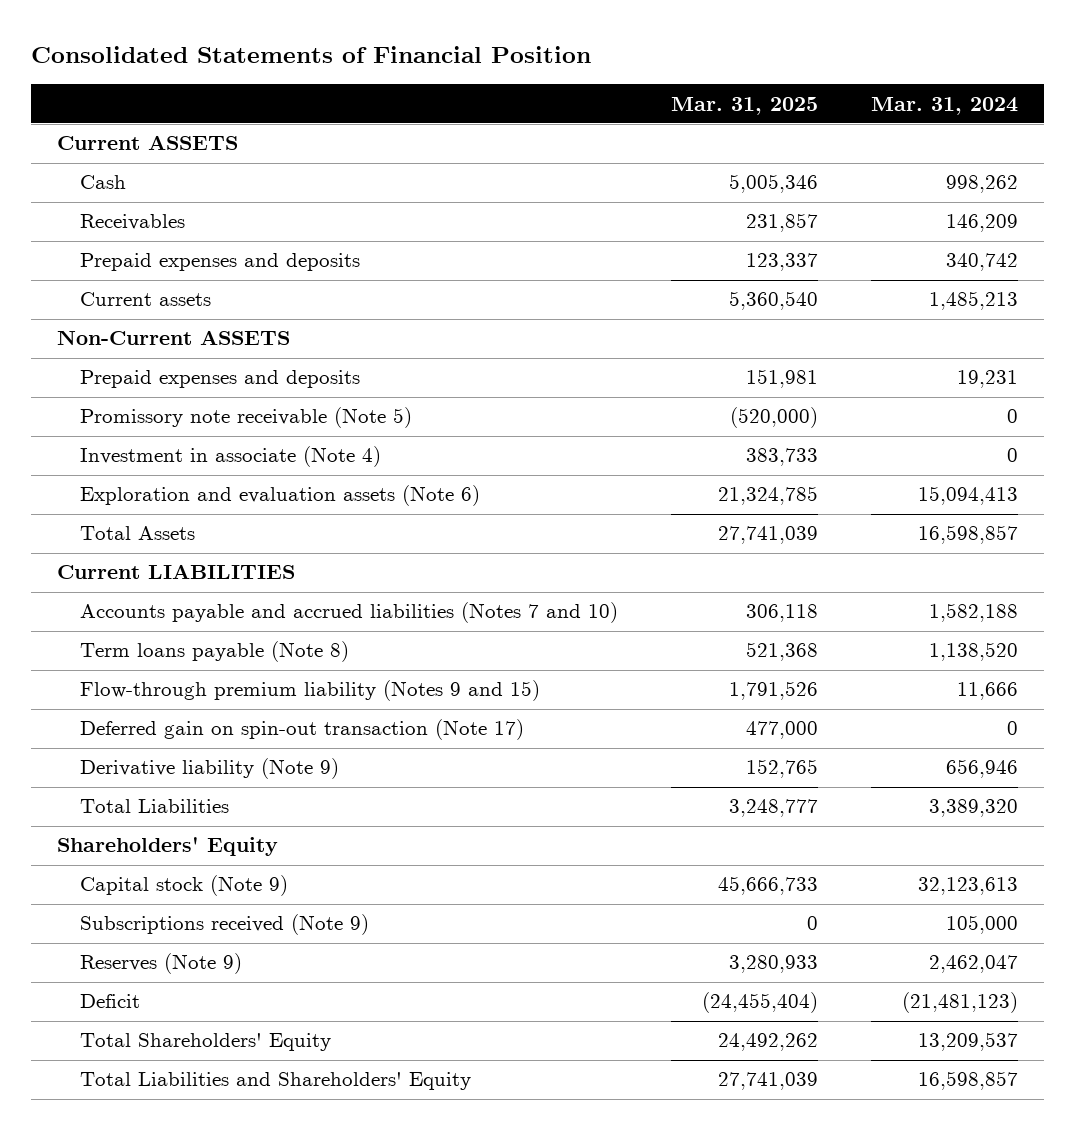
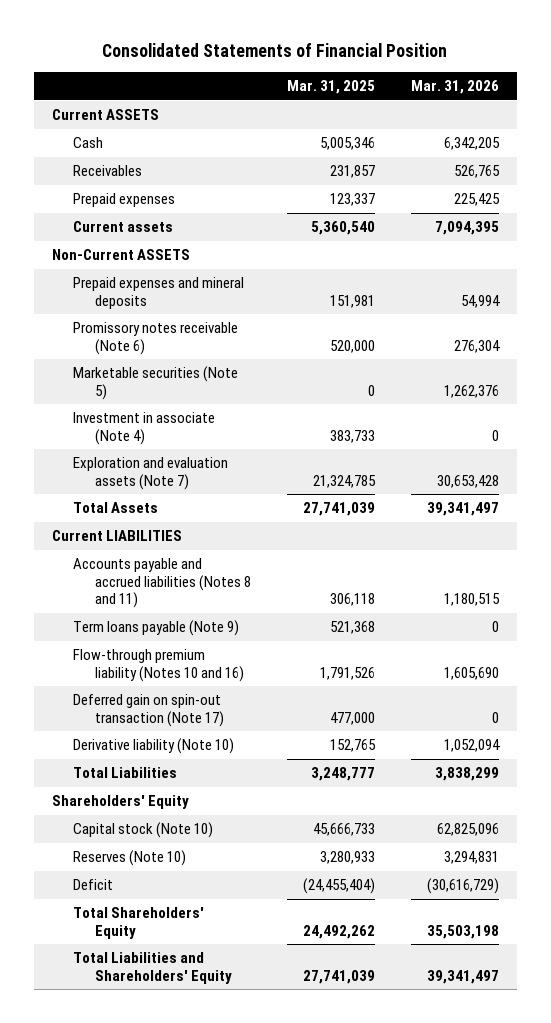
[870,96,1018,115] Mar. 31, 2024 -> none
none -> [410,80,499,95] Mar. 31, 2026
[79,253,360,272] Prepaid expenses and deposits -> [73,193,176,208] Prepaid expenses
[79,370,360,389] Prepaid expenses and deposits -> [73,277,245,309] Prepaid expenses and mineral deposits
[79,407,412,429] Promissory note receivable (Note 5) -> [73,322,239,355] Promissory notes receivable (Note 6)
[729,407,818,429] (520,000) -> [329,339,375,353] 520,000
none -> [73,366,239,400] Marketable securities (Note 5)
[79,485,480,507] Exploration and evaluation assets (Note 6) -> [73,457,229,490] Exploration and evaluation assets (Note 7)
[79,602,618,624] Accounts payable and accrued liabilities (Notes 7 and 10) -> [73,558,251,609] Accounts payable and accrued liabilities (Notes 8 and 11)
[79,641,349,663] Term loans payable (Note 8) -> [73,620,240,637] Term loans payable (Note 9)
[79,680,540,702] Flow-through premium liability (Notes 9 and 15) -> [73,649,244,682] Flow-through premium liability (Notes 10 and 16)
[79,758,339,780] Derivative liability (Note 9) -> [73,738,235,755] Derivative liability (Note 10)
[79,914,369,936] Subscriptions received (Note 9) -> none
[79,875,288,897] Capital stock (Note 9) -> [73,822,214,839] Capital stock (Note 10)
[79,953,242,975] Reserves (Note 9) -> [73,850,187,867] Reserves (Note 10)

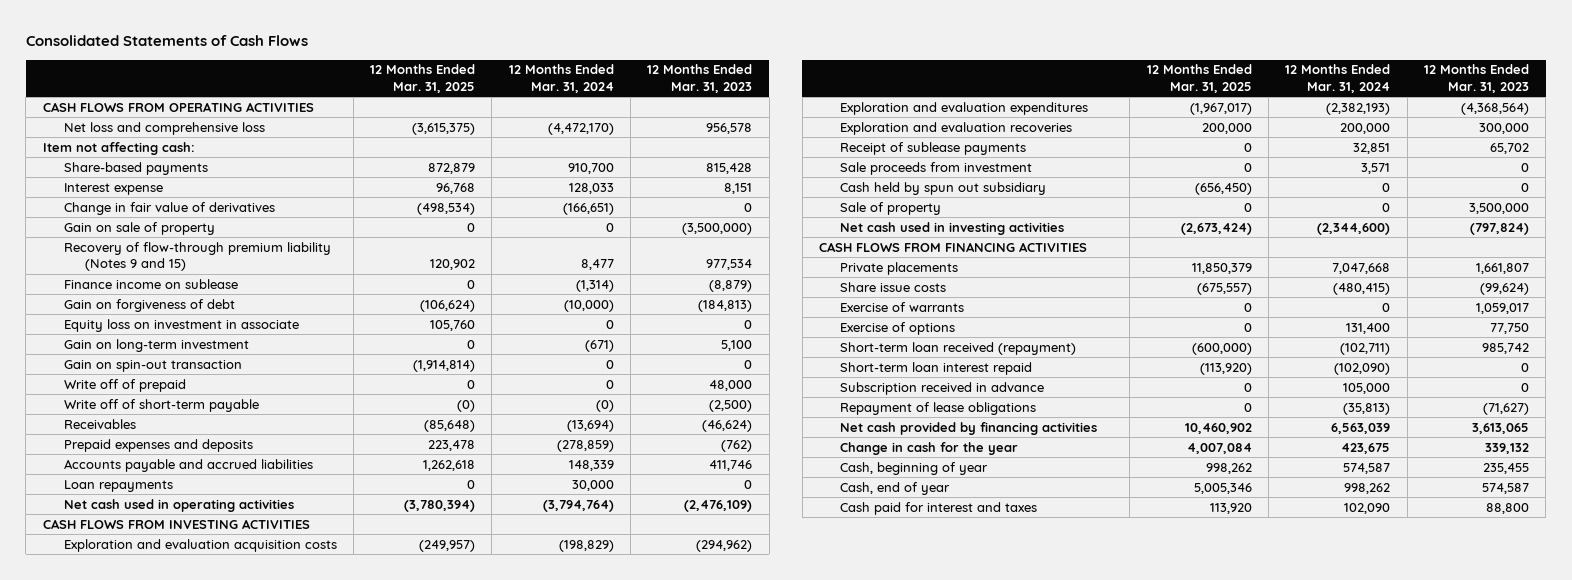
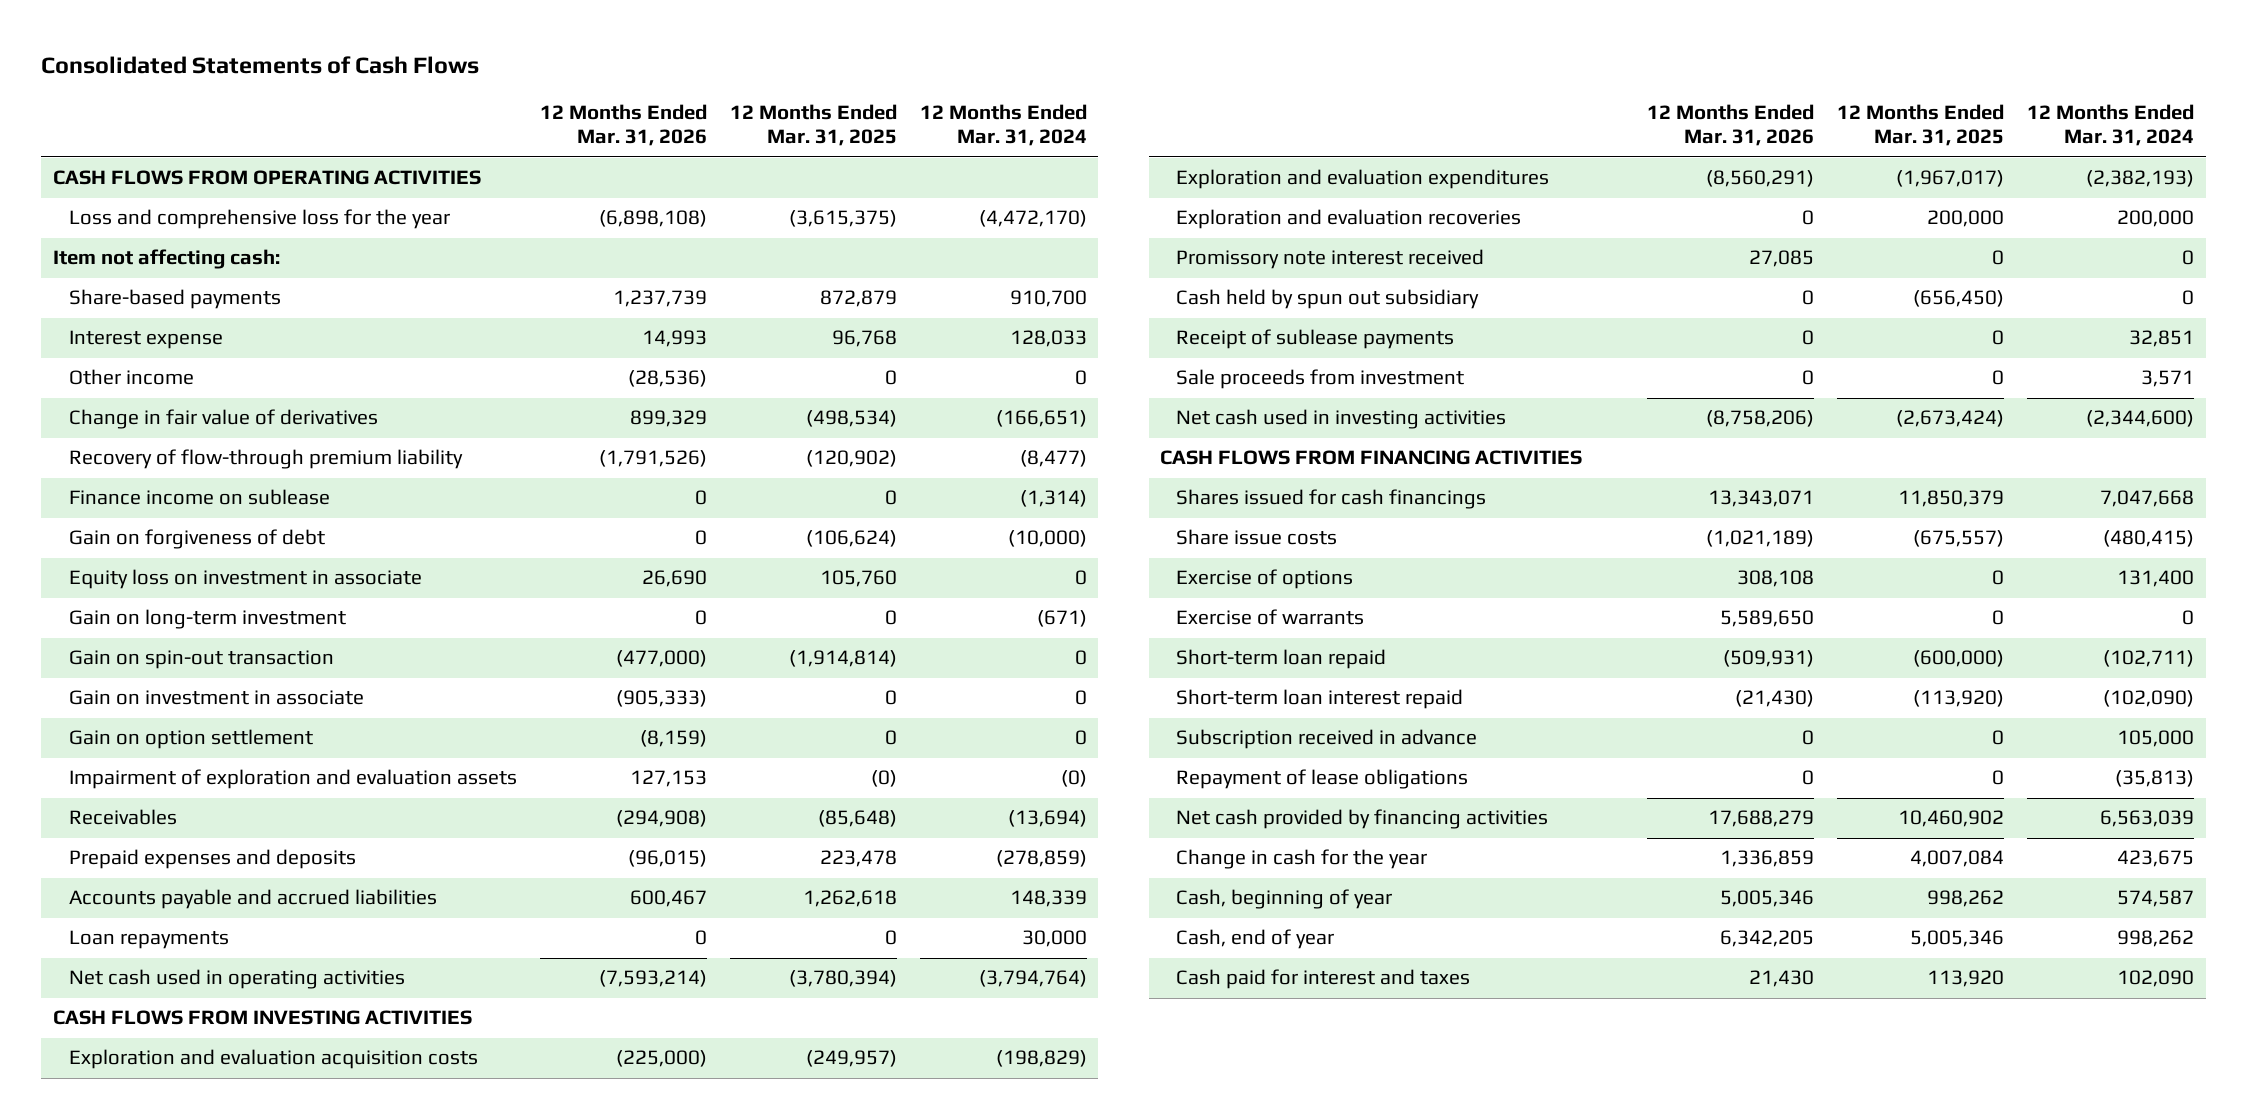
[647,64,753,93] 12 Months Ended Mar. 31, 2023 -> none
none -> [539,104,707,147] 12 Months Ended Mar. 31, 2026
[63,121,265,135] Net loss and comprehensive loss -> [68,209,450,230] Loss and comprehensive loss for the year
none -> [68,369,194,386] Other income
[63,221,215,235] Gain on sale of property -> none
[63,241,331,272] Recovery of flow-through premium liability (Notes 9 and 15) -> [68,449,463,470] Recovery of flow-through premium liability
[430,259,476,271] 120,902 -> [805,450,897,468] (120,902)
[580,259,614,271] 8,477 -> [1019,450,1087,468] (8,477)
[63,378,186,392] Write off of prepaid -> none
[63,398,259,412] Write off of short-term payable -> none
none -> [68,690,364,706] Gain on investment in associate
none -> [68,729,313,750] Gain on option settlement
none -> [68,769,517,790] Impairment of exploration and evaluation assets
none -> [1176,249,1485,270] Promissory note interest received
[840,181,1047,195] Cash held by spun out subsidiary -> [1176,289,1480,310] Cash held by spun out subsidiary
[840,201,942,215] Sale of property -> none
[840,261,959,275] Private placements -> [1176,489,1487,510] Shares issued for cash financings
[840,301,965,312] Exercise of warrants -> [1176,609,1365,626] Exercise of warrants
[840,341,1077,355] Short-term loan received (repayment) -> [1176,649,1387,670] Short-term loan repaid

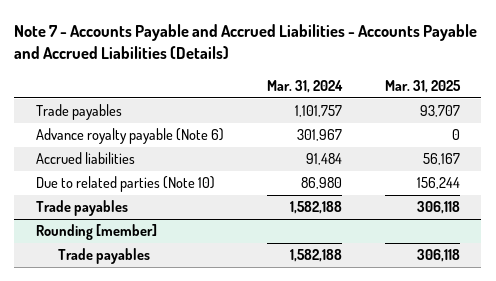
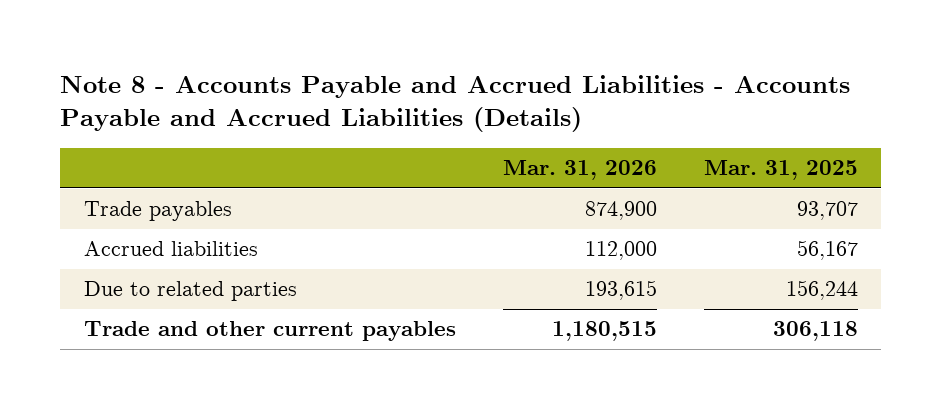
[14,23,478,60] Note 7 - Accounts Payable and Accrued Liabilities - Accounts Payable and Accrued Liabilities (Details) -> [59,75,850,133] Note 8 - Accounts Payable and Accrued Liabilities - Accounts Payable and Accrued Liabilities (Details)
[266,80,343,94] Mar. 31, 2024 -> none
none -> [502,160,657,181] Mar. 31, 2026
[35,128,224,145] Advance royalty payable (Note 6) -> none
[35,224,157,241] Rounding [member] -> none
[58,248,151,265] Trade payables -> none
[35,176,215,193] Due to related parties (Note 10) -> [83,281,297,302] Due to related parties
[35,200,128,217] Trade payables -> [83,321,456,342] Trade and other current payables

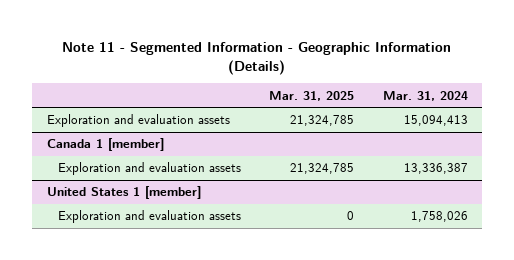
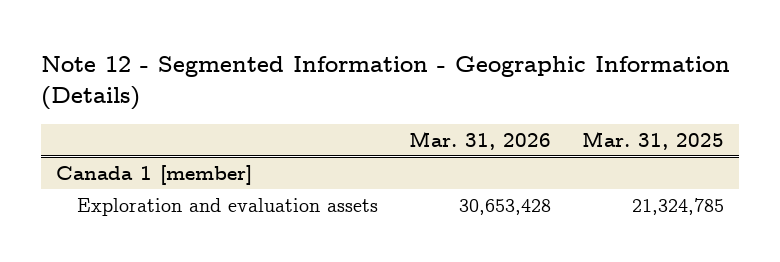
[62,41,452,75] Note 11 - Segmented Information - Geographic Information (Details) -> [40,56,730,111] Note 12 - Segmented Information - Geographic Information (Details)
[382,90,468,101] Mar. 31, 2024 -> none
none -> [408,130,551,150] Mar. 31, 2026
[46,114,230,128] Exploration and evaluation assets -> none
[46,186,201,200] United States 1 [member] -> none
[57,210,241,224] Exploration and evaluation assets -> none

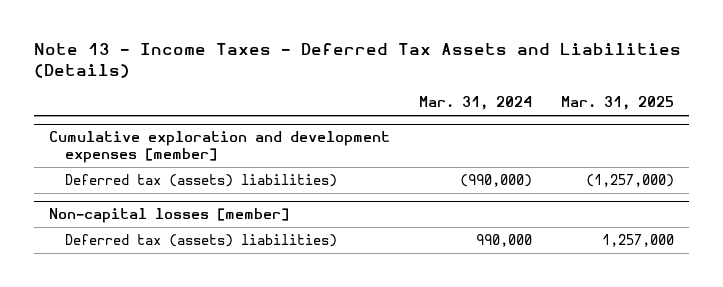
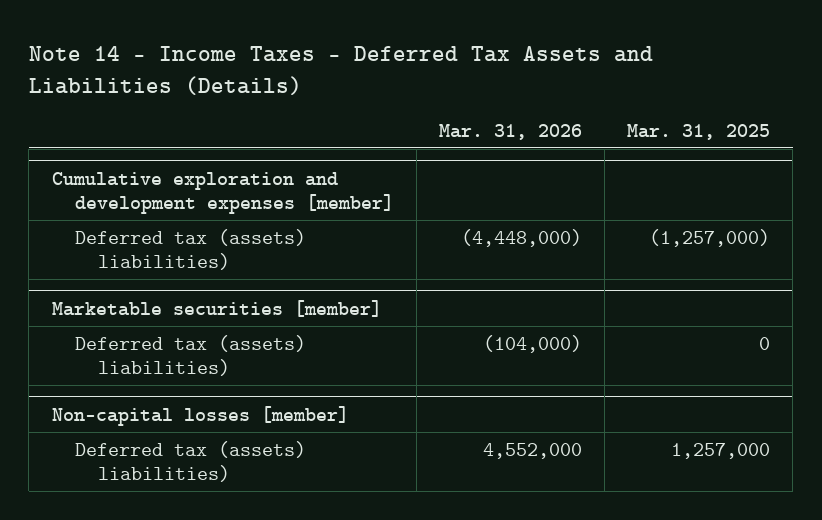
[33,42,681,78] Note 13 - Income Taxes - Deferred Tax Assets and Liabilities (Details) -> [28,45,653,95] Note 14 - Income Taxes - Deferred Tax Assets and Liabilities (Details)
[418,96,532,111] Mar. 31, 2024 -> none
none -> [438,123,582,140] Mar. 31, 2026
none -> [51,299,382,317] Marketable securities [member]
none -> [74,334,306,376] Deferred tax (assets) liabilities)

